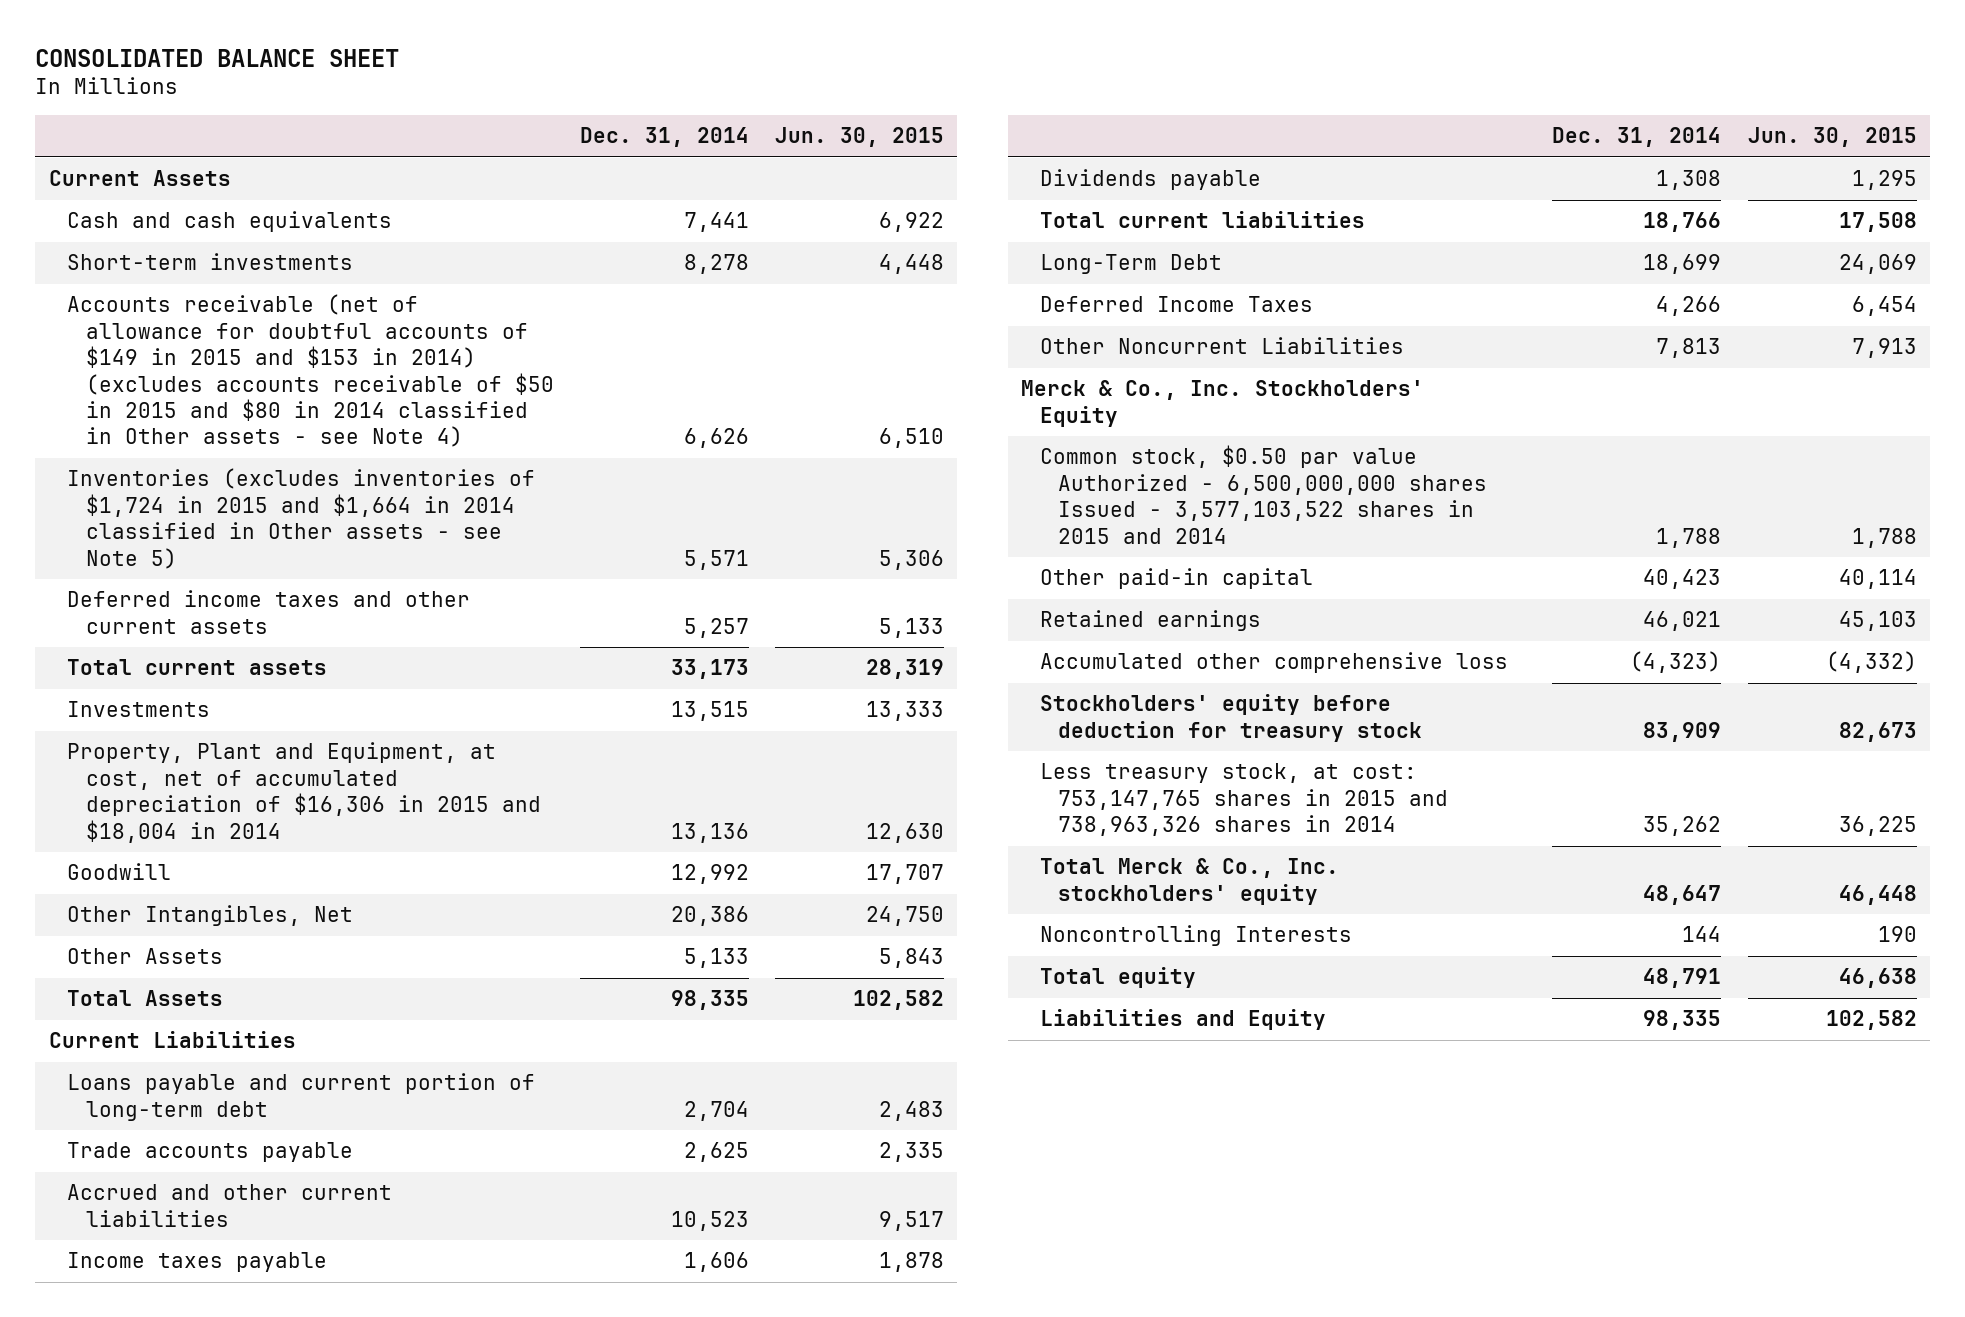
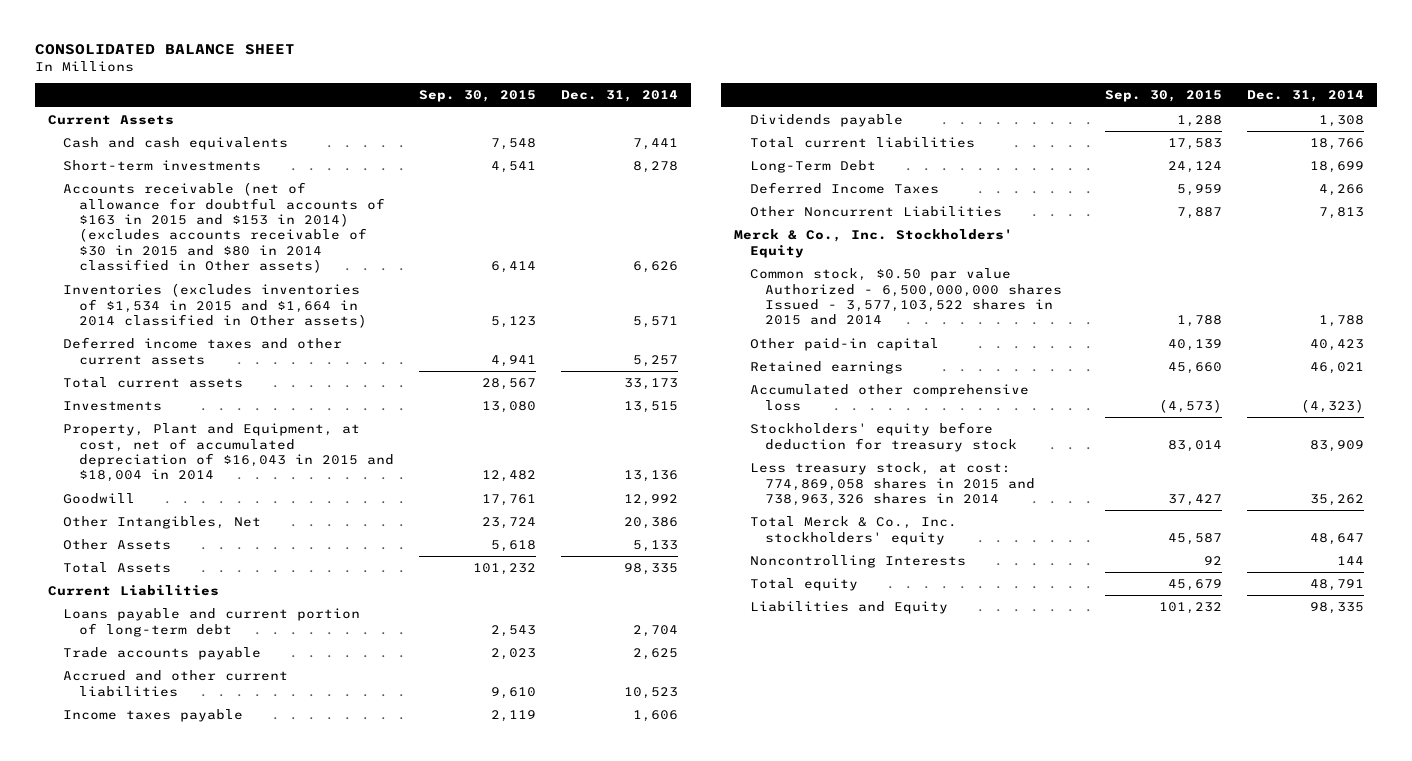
[775,127,945,148] Jun. 30, 2015 -> none
none -> [418,90,536,103] Sep. 30, 2015
[67,294,554,448] Accounts receivable (net of allowance for doubtful accounts of $149 in 2015 and $153 in 2014) (excludes accounts receivable of $50 in 2015 and $80 in 2014 classified in Other assets - see Note 4) -> [63,182,385,274] Accounts receivable (net of allowance for doubtful accounts of $163 in 2015 and $153 in 2014) (excludes accounts receivable of $30 in 2015 and $80 in 2014 classified in Other assets)
[67,468,536,569] Inventories (excludes inventories of $1,724 in 2015 and $1,664 in 2014 classified in Other assets - see Note 5) -> [63,283,367,328] Inventories (excludes inventories of $1,534 in 2015 and $1,664 in 2014 classified in Other assets)
[67,742,541,843] Property, Plant and Equipment, at cost, net of accumulated depreciation of $16,306 in 2015 and $18,004 in 2014 -> [63,423,394,483] Property, Plant and Equipment, at cost, net of accumulated depreciation of $16,043 in 2015 and $18,004 in 2014
[1039,763,1449,837] Less treasury stock, at cost: 753,147,765 shares in 2015 and 738,963,326 shares in 2014 -> [749,462,1036,506] Less treasury stock, at cost: 774,869,058 shares in 2015 and 738,963,326 shares in 2014

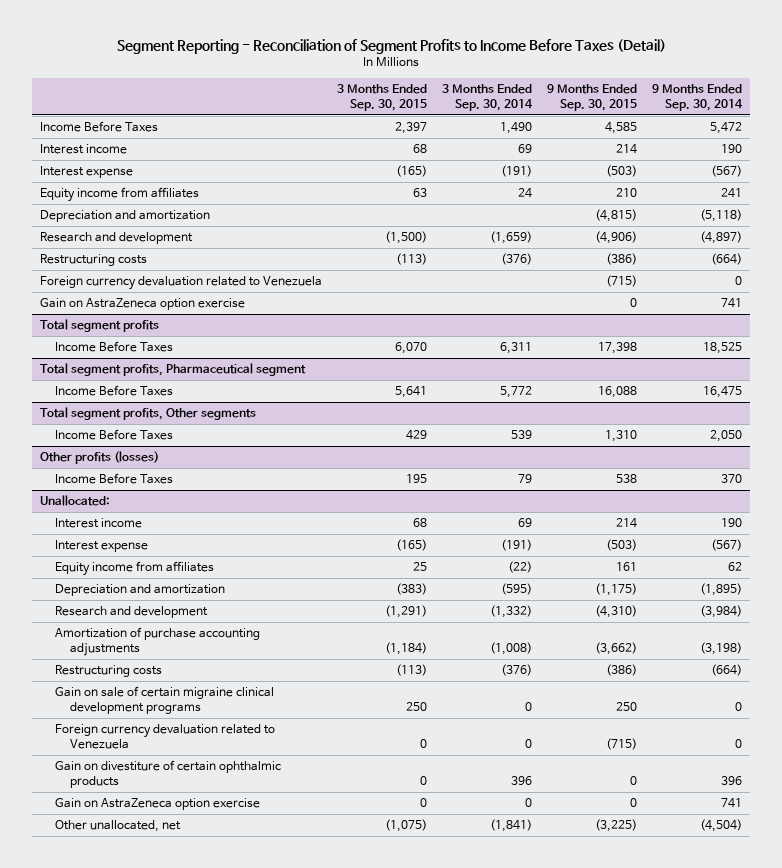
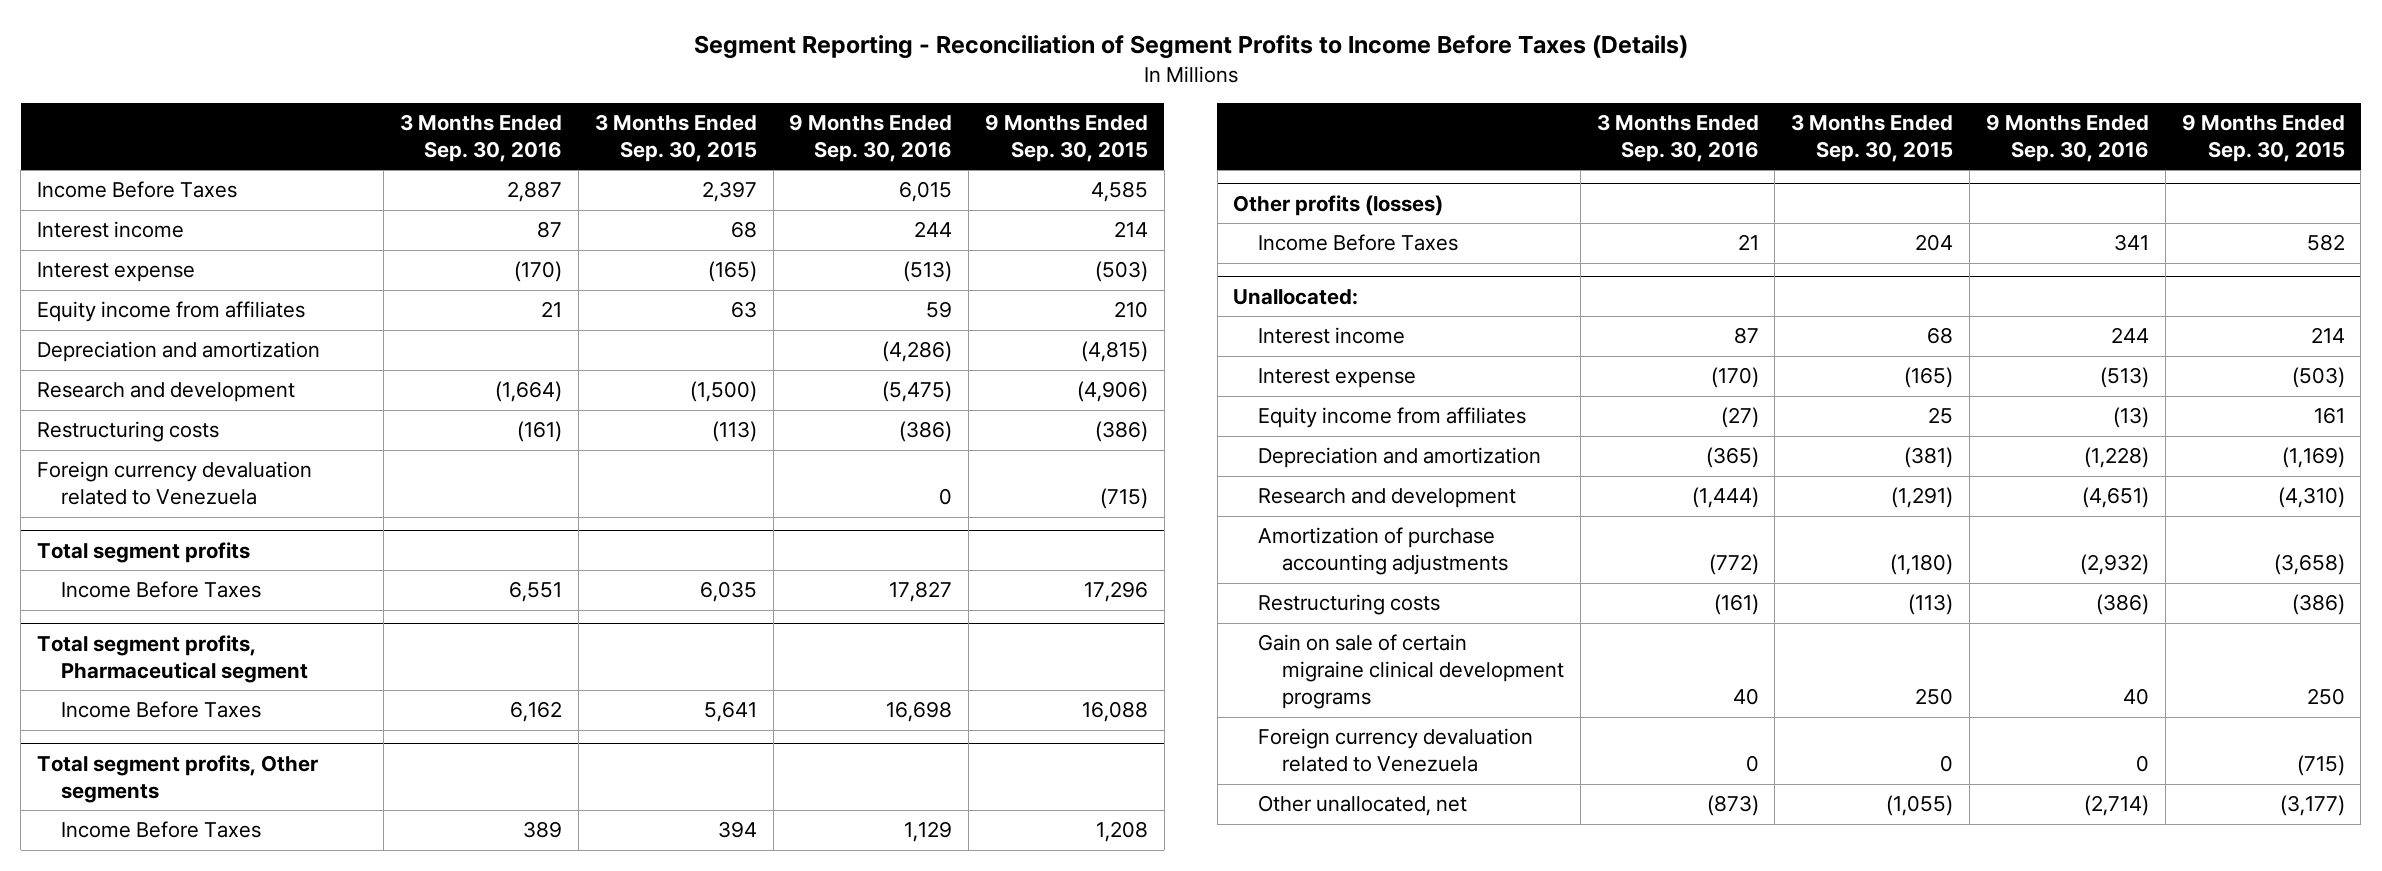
[117,39,667,55] Segment Reporting - Reconciliation of Segment Profits to Income Before Taxes (Detail) -> [693,35,1688,60] Segment Reporting - Reconciliation of Segment Profits to Income Before Taxes (Details)
[442,83,534,112] 3 Months Ended Sep. 30, 2014 -> none
[652,83,744,112] 9 Months Ended Sep. 30, 2014 -> none
none -> [400,113,563,162] 3 Months Ended Sep. 30, 2016
none -> [789,113,953,162] 9 Months Ended Sep. 30, 2016
[39,297,245,310] Gain on AstraZeneca option exercise -> none
[394,341,427,354] 6,070 -> [699,581,757,603] 6,035
[598,341,638,354] 17,398 -> [1084,581,1149,603] 17,296
[405,429,427,440] 429 -> [717,821,757,839] 394
[605,429,638,442] 1,310 -> [1096,821,1149,843] 1,208
[405,473,427,483] 195 -> [1915,234,1954,252] 204
[616,473,638,483] 538 -> [2306,234,2345,252] 582
[395,582,427,595] (383) -> [1904,447,1954,469] (381)
[595,582,638,596] (1,175) -> [2281,447,2345,469] (1,169)
[384,642,427,656] (1,184) -> [1890,554,1954,576] (1,180)
[595,642,638,656] (3,662) -> [2273,554,2345,576] (3,658)
[54,759,281,789] Gain on divestiture of certain ophthalmic products -> none
[54,797,260,810] Gain on AstraZeneca option exercise -> none
[384,818,427,832] (1,075) -> [1886,795,1954,817] (1,055)
[595,818,638,832] (3,225) -> [2279,795,2345,817] (3,177)

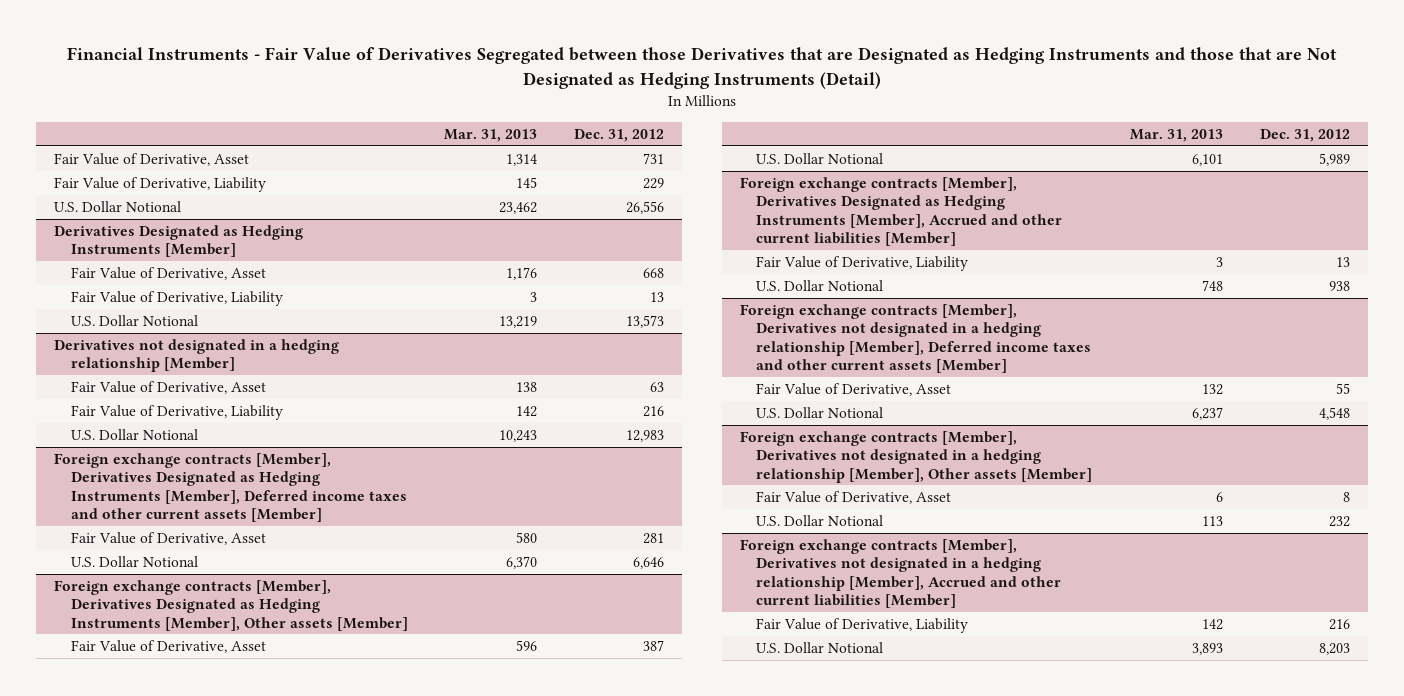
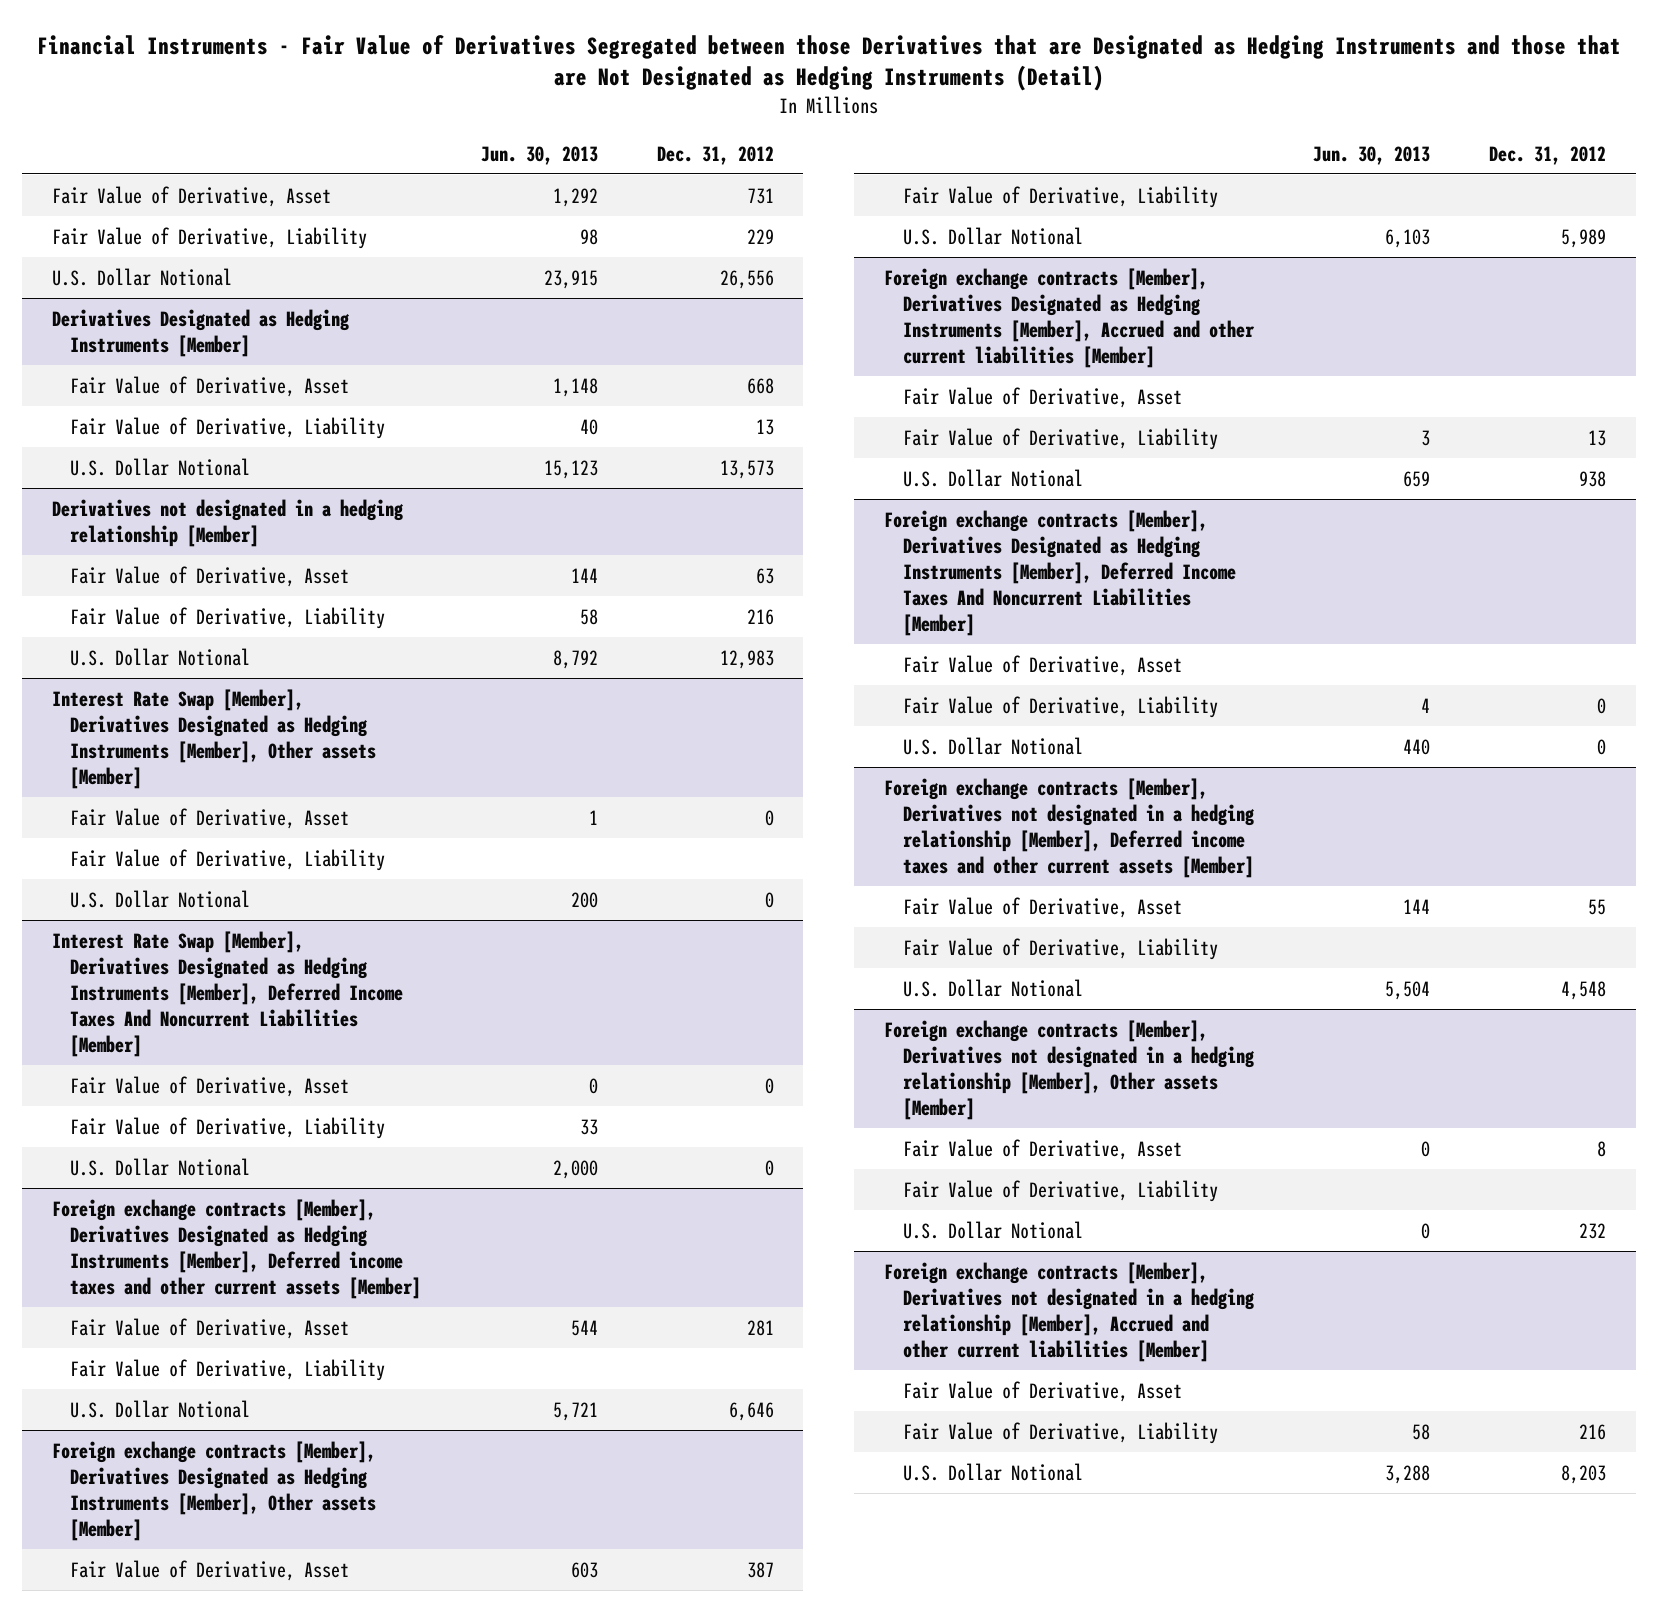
[444,128,538,142] Mar. 31, 2013 -> none
none -> [480,145,598,165] Jun. 30, 2013
none -> [51,688,377,789] Interest Rate Swap [Member], Derivatives Designated as Hedging Instruments [Member], Other assets [Member]
none -> [70,807,350,829] Fair Value of Derivative, Asset
none -> [70,848,386,871] Fair Value of Derivative, Liability
none -> [70,889,251,908] U.S. Dollar Notional
none -> [51,930,404,1057] Interest Rate Swap [Member], Derivatives Designated as Hedging Instruments [Member], Deferred Income Taxes And Noncurrent Liabilities [Member]
none -> [70,1075,350,1097] Fair Value of Derivative, Asset
none -> [70,1116,386,1139] Fair Value of Derivative, Liability
none -> [70,1157,251,1176] U.S. Dollar Notional
none -> [70,1358,386,1381] Fair Value of Derivative, Liability
none -> [902,185,1218,208] Fair Value of Derivative, Liability
none -> [902,386,1182,408] Fair Value of Derivative, Asset
none -> [883,509,1236,636] Foreign exchange contracts [Member], Derivatives Designated as Hedging Instruments [Member], Deferred Income Taxes And Noncurrent Liabilities [Member]
none -> [902,654,1182,676] Fair Value of Derivative, Asset
none -> [902,695,1218,718] Fair Value of Derivative, Liability
none -> [902,736,1083,755] U.S. Dollar Notional
none -> [902,937,1218,960] Fair Value of Derivative, Liability
none -> [902,1179,1218,1202] Fair Value of Derivative, Liability
none -> [902,1380,1182,1402] Fair Value of Derivative, Asset

